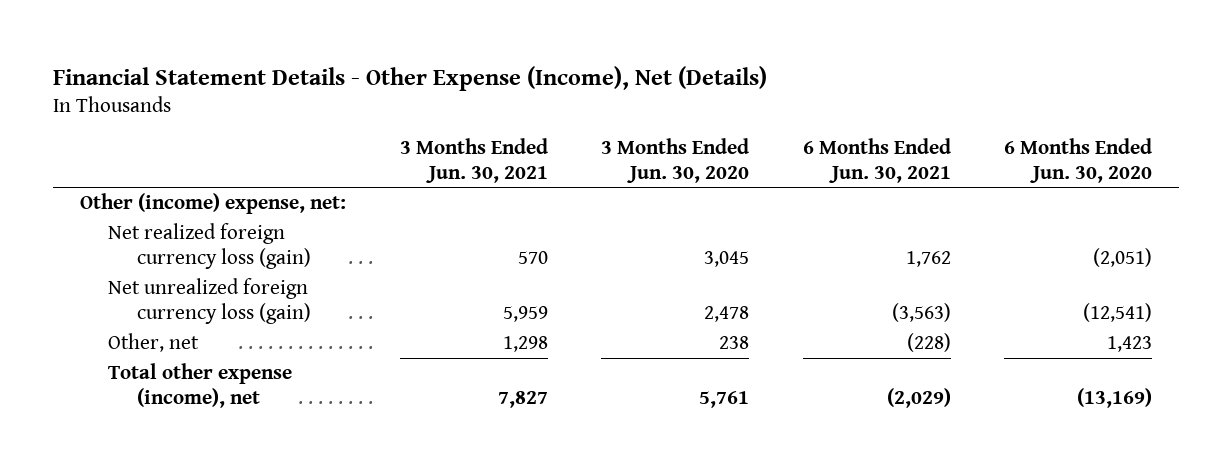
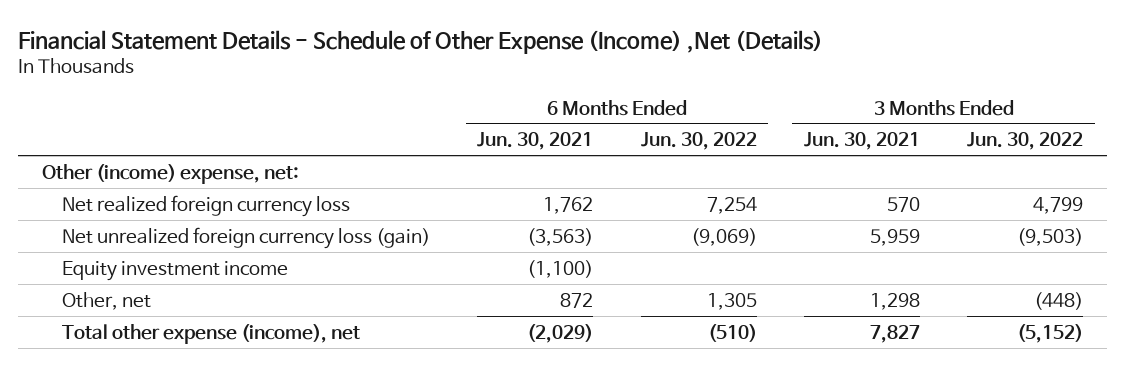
[53,65,768,91] Financial Statement Details - Other Expense (Income), Net (Details) -> [18,29,824,54] Financial Statement Details - Schedule of Other Expense (Income) ,Net (Details)
[601,138,750,183] 3 Months Ended Jun. 30, 2020 -> none
[1004,138,1153,183] 6 Months Ended Jun. 30, 2020 -> none
none -> [640,132,757,151] Jun. 30, 2022
none -> [967,132,1084,151] Jun. 30, 2022
[108,223,311,269] Net realized foreign currency loss (gain) -> [62,194,351,217] Net realized foreign currency loss
none -> [62,260,289,281] Equity investment income
[906,333,951,353] (228) -> [560,292,594,308] 872

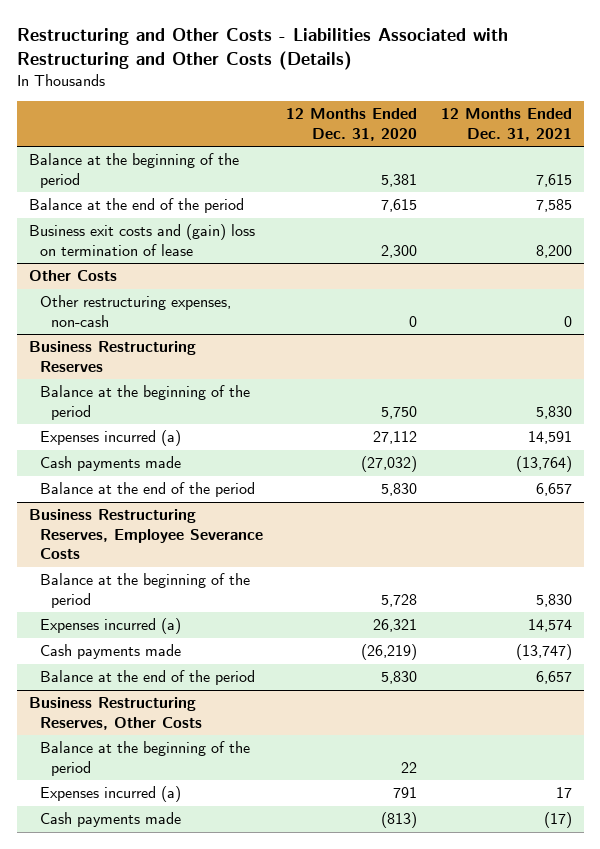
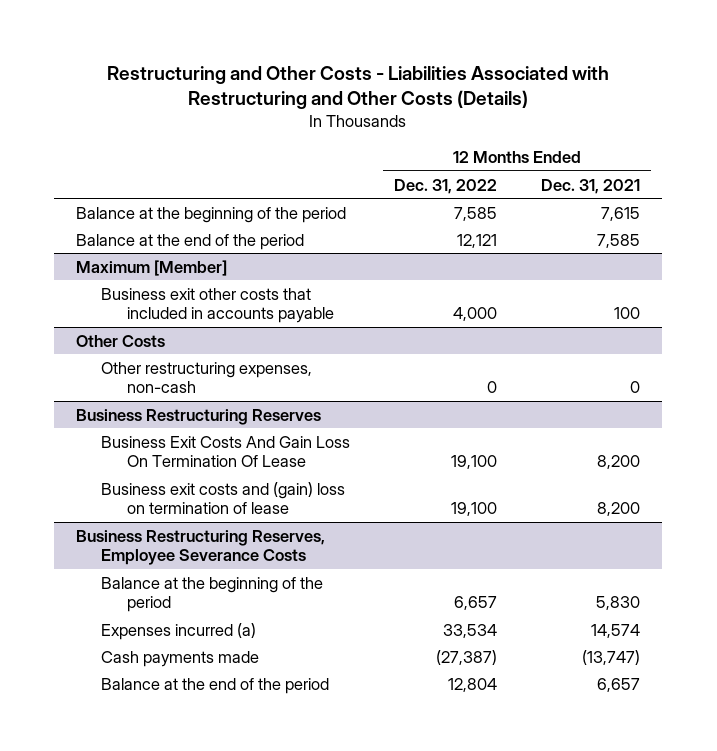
[286,108,418,141] 12 Months Ended Dec. 31, 2020 -> none
none -> [394,178,498,194] Dec. 31, 2022
[28,224,255,256] Business exit costs and (gain) loss on termination of lease -> none
none -> [76,259,228,276] Maximum [Member]
none -> [101,287,334,323] Business exit other costs that included in accounts payable
[39,385,250,420] Balance at the beginning of the period -> none
[39,430,181,447] Expenses incurred (a) -> none
[39,456,181,472] Cash payments made -> none
[39,482,255,498] Balance at the end of the period -> none
none -> [101,435,351,467] Business Exit Costs And Gain Loss On Termination Of Lease
none -> [101,481,346,514] Business exit costs and (gain) loss on termination of lease
[28,697,202,730] Business Restructuring Reserves, Other Costs -> none
[39,741,250,776] Balance at the beginning of the period -> none
[39,786,181,803] Expenses incurred (a) -> none
[39,812,181,828] Cash payments made -> none

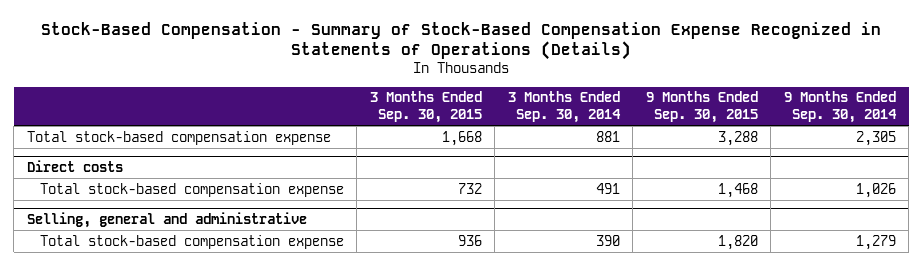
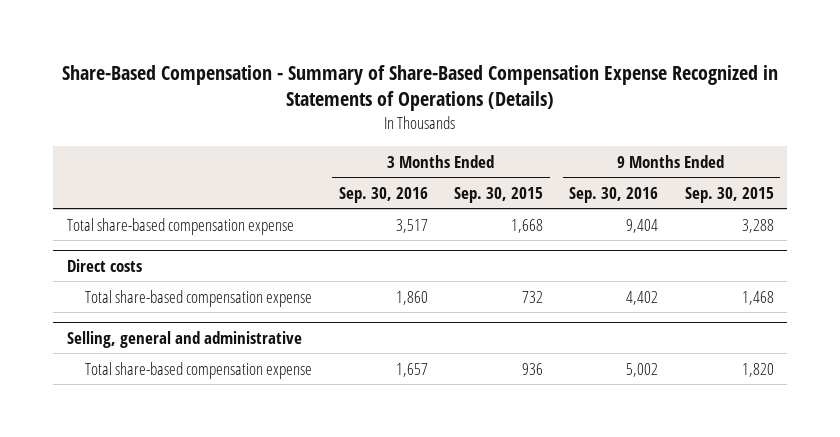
[41,21,882,61] Stock-Based Compensation - Summary of Stock-Based Compensation Expense Recognized in Statements of Operations (Details) -> [62,64,779,112] Share-Based Compensation - Summary of Share-Based Compensation Expense Recognized in Statements of Operations (Details)
[507,91,621,123] 3 Months Ended Sep. 30, 2014 -> none
[783,91,897,123] 9 Months Ended Sep. 30, 2014 -> none
none -> [338,186,428,203] Sep. 30, 2016
none -> [569,186,659,203] Sep. 30, 2016
[26,130,331,145] Total stock-based compensation expense -> [66,217,294,235] Total share-based compensation expense
[39,182,344,197] Total stock-based compensation expense -> [85,289,313,307] Total share-based compensation expense
[39,234,344,249] Total stock-based compensation expense -> [85,361,313,379] Total share-based compensation expense

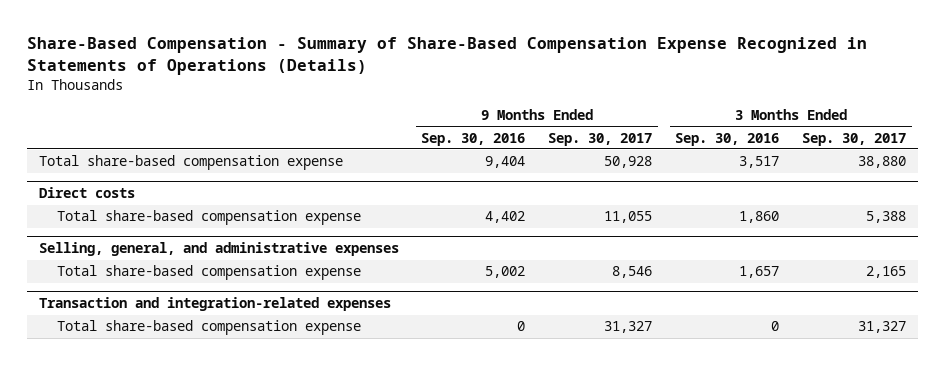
[453,186,543,203] Sep. 30, 2015 -> none
[684,186,774,203] Sep. 30, 2015 -> none
none -> [548,132,653,146] Sep. 30, 2017
none -> [802,132,907,146] Sep. 30, 2017
[66,330,302,348] Selling, general and administrative -> [38,242,399,257] Selling, general, and administrative expenses
none -> [38,297,391,312] Transaction and integration-related expenses
none -> [56,320,361,336] Total share-based compensation expense

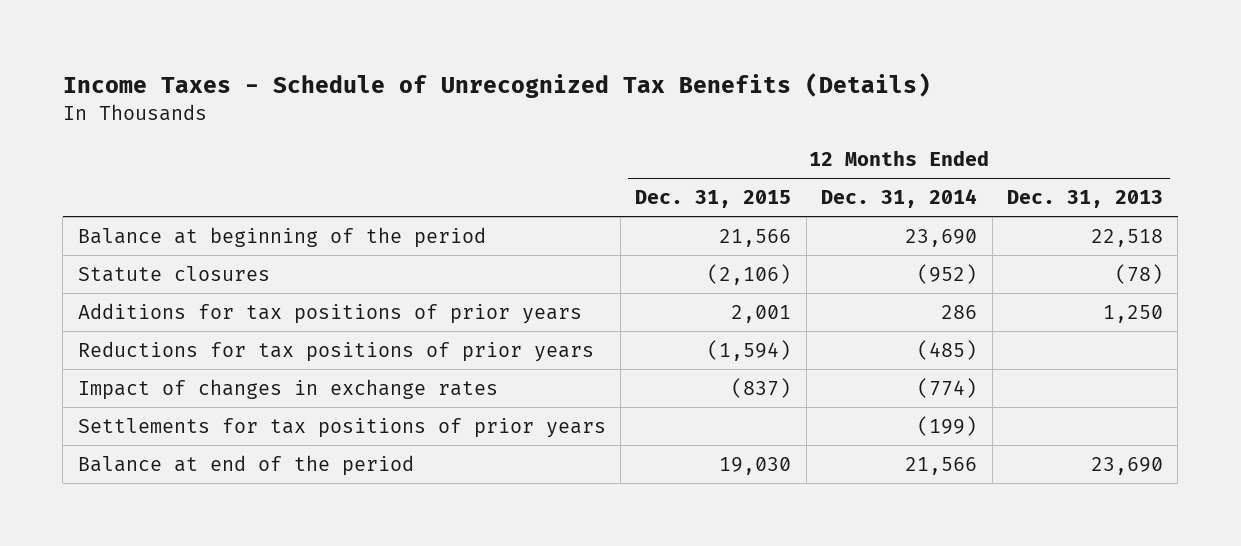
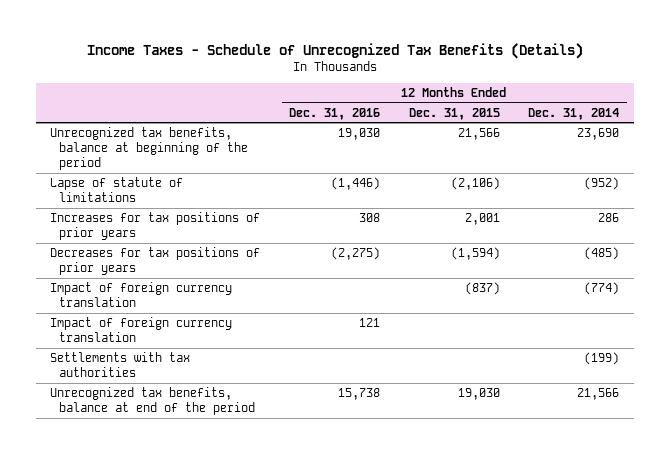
[1006,190,1163,209] Dec. 31, 2013 -> none
none -> [288,107,380,120] Dec. 31, 2016
[77,227,486,249] Balance at beginning of the period -> [50,127,249,171] Unrecognized tax benefits, balance at beginning of the period
[77,266,270,283] Statute closures -> [50,177,184,203] Lapse of statute of limitations
[77,303,582,325] Additions for tax positions of prior years -> [50,212,261,241] Increases for tax positions of prior years
[77,341,594,363] Reductions for tax positions of prior years -> [50,247,261,276] Decreases for tax positions of prior years
[77,379,498,401] Impact of changes in exchange rates -> [50,282,233,308] Impact of foreign currency translation
none -> [50,317,233,343] Impact of foreign currency translation
[77,418,606,439] Settlements for tax positions of prior years -> [50,352,191,378] Settlements with tax authorities
[77,455,414,477] Balance at end of the period -> [50,387,256,416] Unrecognized tax benefits, balance at end of the period

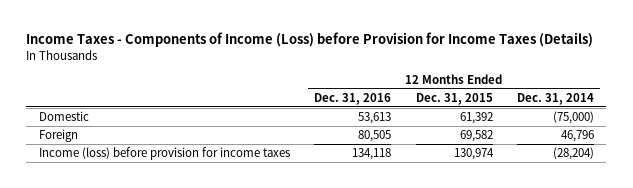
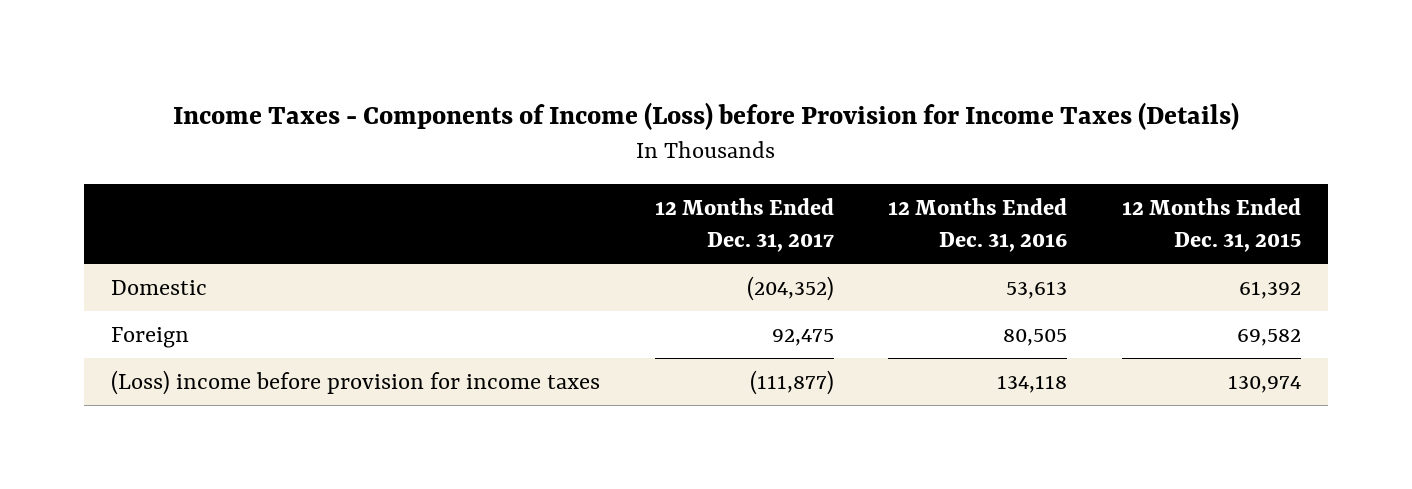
[517,92,595,105] Dec. 31, 2014 -> none
none -> [654,197,834,253] 12 Months Ended Dec. 31, 2017
[38,147,290,161] Income (loss) before provision for income taxes -> [111,369,601,395] (Loss) income before provision for income taxes

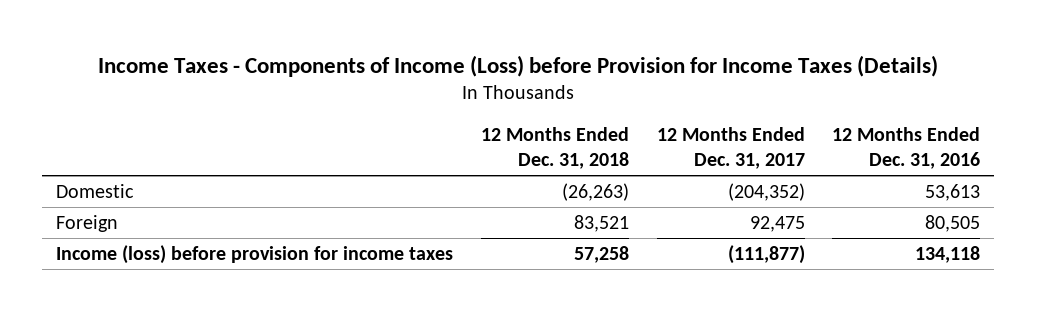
[1121,197,1301,253] 12 Months Ended Dec. 31, 2015 -> none
none -> [480,127,629,170] 12 Months Ended Dec. 31, 2018
[111,369,601,395] (Loss) income before provision for income taxes -> [56,245,454,265] Income (loss) before provision for income taxes

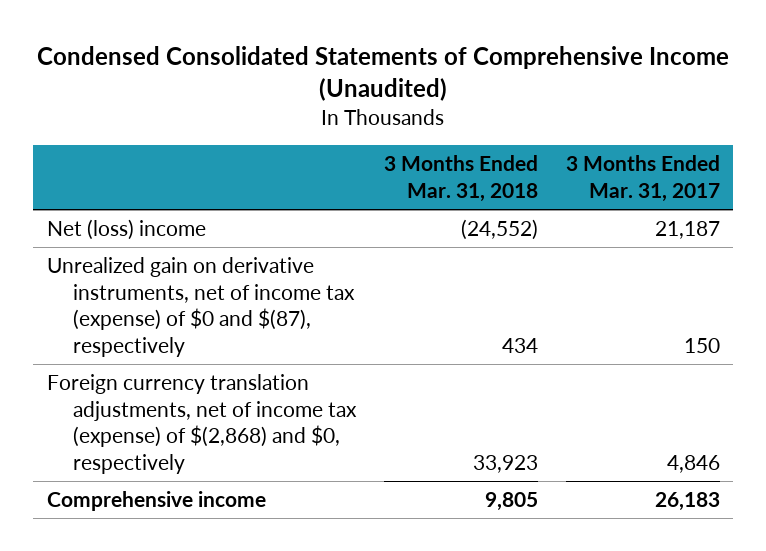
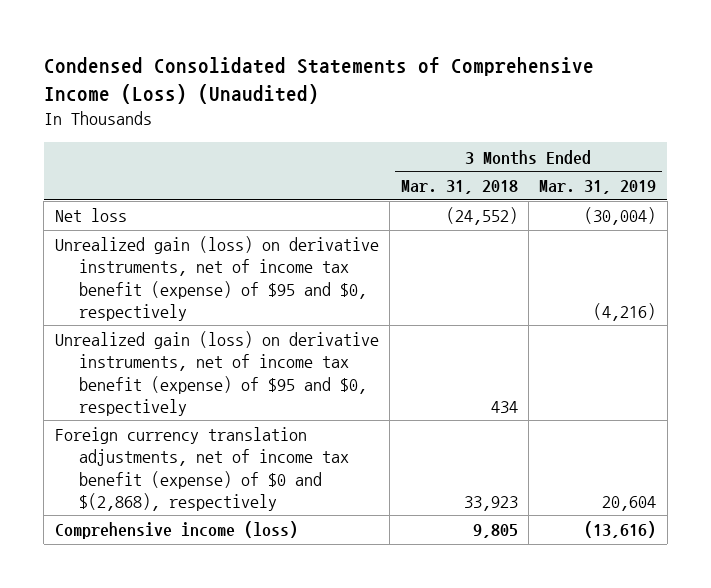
[37,45,730,101] Condensed Consolidated Statements of Comprehensive Income (Unaudited) -> [43,56,594,104] Condensed Consolidated Statements of Comprehensive Income (Loss) (Unaudited)
[565,155,720,202] 3 Months Ended Mar. 31, 2017 -> none
none -> [539,180,657,195] Mar. 31, 2019
[46,219,206,241] Net (loss) income -> [54,208,127,223] Net loss
none -> [54,236,379,321] Unrealized gain (loss) on derivative instruments, net of income tax benefit (expense) of $95 and $0, respectively
[46,257,355,357] Unrealized gain on derivative instruments, net of income tax (expense) of $0 and $(87), respectively -> [54,331,379,416] Unrealized gain (loss) on derivative instruments, net of income tax benefit (expense) of $95 and $0, respectively
[46,374,357,474] Foreign currency translation adjustments, net of income tax (expense) of $(2,868) and $0, respectively -> [54,427,350,511] Foreign currency translation adjustments, net of income tax benefit (expense) of $0 and $(2,868), respectively
[46,491,266,512] Comprehensive income -> [54,521,298,540] Comprehensive income (loss)

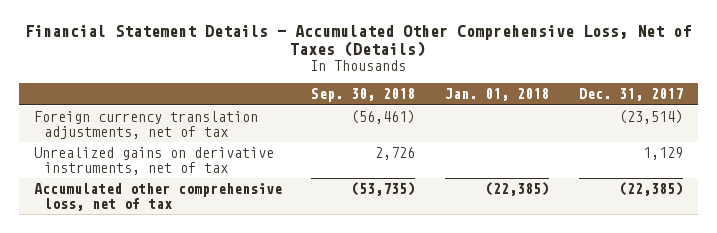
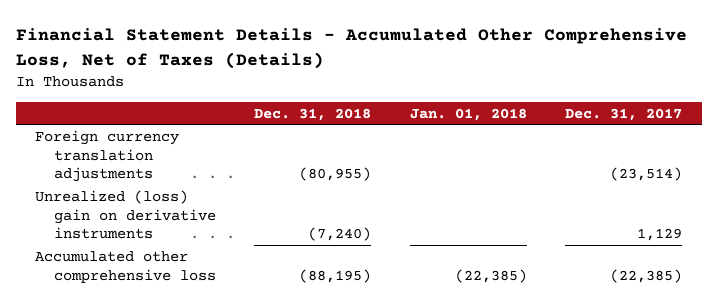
[311,88,416,103] Sep. 30, 2018 -> none
none -> [254,107,372,121] Dec. 31, 2018
[33,111,258,139] Foreign currency translation adjustments, net of tax -> [35,129,180,183] Foreign currency translation adjustments
[33,147,274,175] Unrealized gains on derivative instruments, net of tax -> [35,189,216,240] Unrealized (loss) gain on derivative instruments
[33,183,282,211] Accumulated other comprehensive loss, net of tax -> [35,250,216,283] Accumulated other comprehensive loss

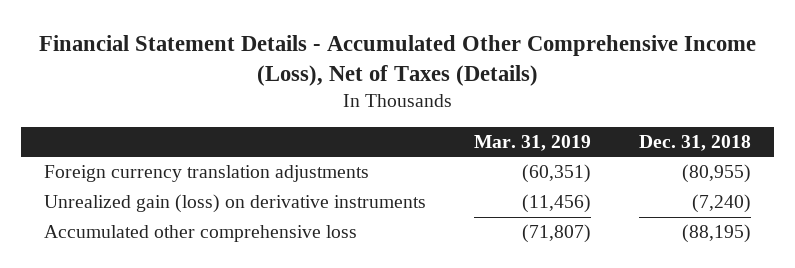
[16,28,688,69] Financial Statement Details - Accumulated Other Comprehensive Loss, Net of Taxes (Details) -> [38,34,756,87] Financial Statement Details - Accumulated Other Comprehensive Income (Loss), Net of Taxes (Details)
[409,107,527,121] Jan. 01, 2018 -> none
[565,107,683,121] Dec. 31, 2017 -> none
none -> [474,134,592,151] Mar. 31, 2019
[35,189,216,240] Unrealized (loss) gain on derivative instruments -> [44,194,427,214] Unrealized gain (loss) on derivative instruments

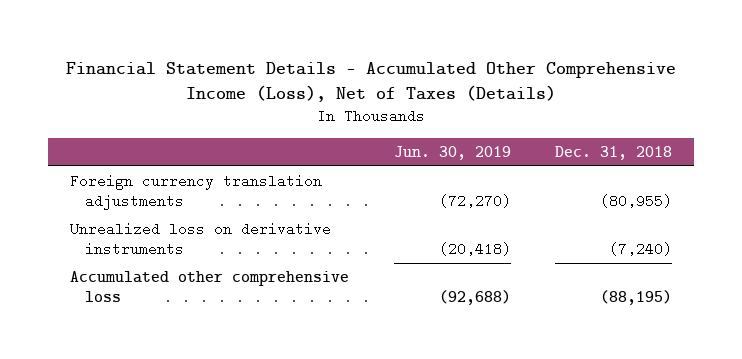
[474,134,592,151] Mar. 31, 2019 -> none
none -> [393,145,511,160] Jun. 30, 2019
[44,194,427,214] Unrealized gain (loss) on derivative instruments -> [70,222,332,257] Unrealized loss on derivative instruments

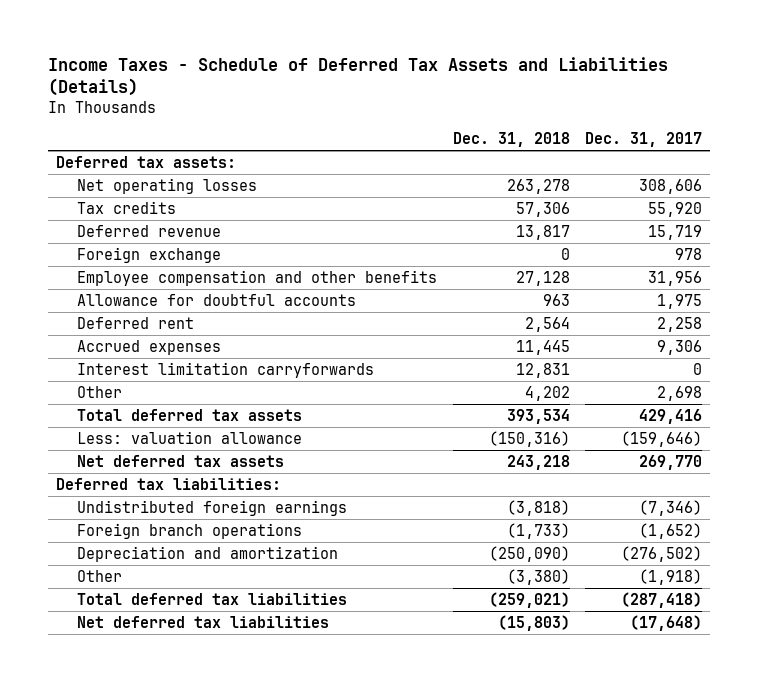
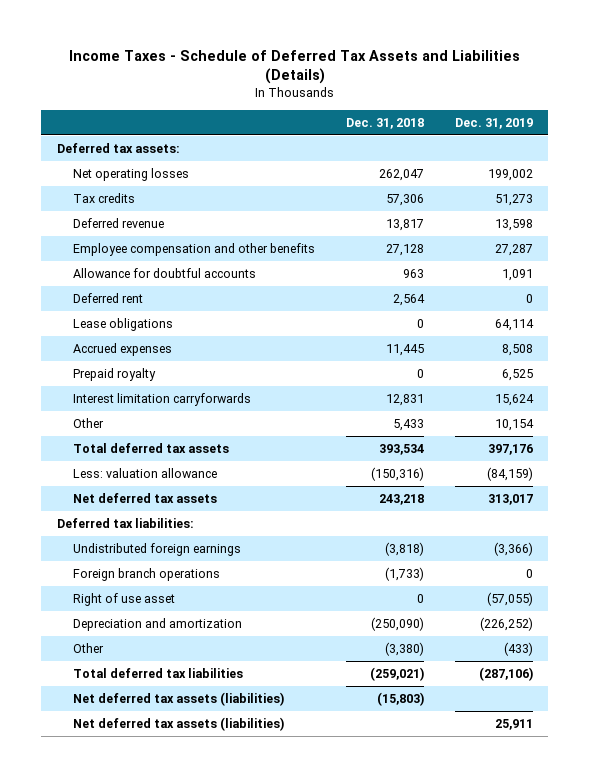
[585,132,703,148] Dec. 31, 2017 -> none
none -> [454,117,533,129] Dec. 31, 2019
[506,178,570,194] 263,278 -> [378,168,424,181] 262,047
[76,246,221,263] Foreign exchange -> none
none -> [72,317,173,331] Lease obligations
none -> [72,367,156,381] Prepaid royalty
[524,385,570,401] 4,202 -> [392,418,424,431] 5,433
none -> [72,592,175,606] Right of use asset
[76,615,329,628] Net deferred tax liabilities -> [72,691,284,706] Net deferred tax assets (liabilities)
none -> [72,716,284,731] Net deferred tax assets (liabilities)

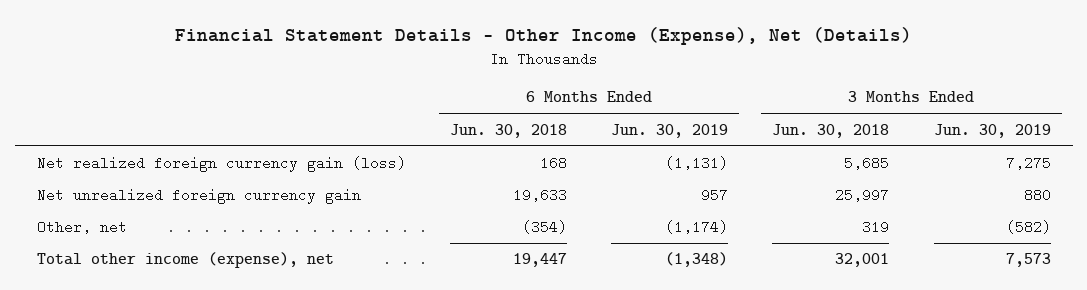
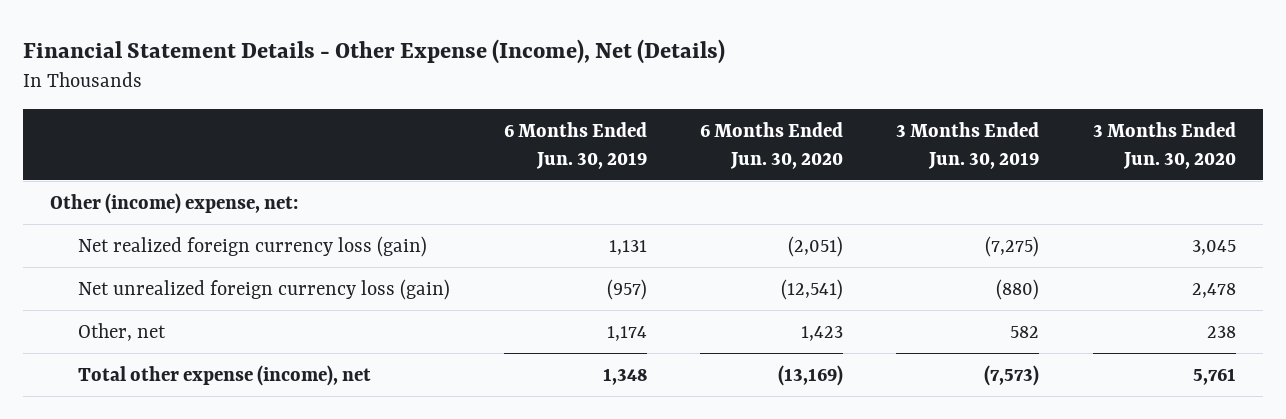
[174,27,912,46] Financial Statement Details - Other Income (Expense), Net (Details) -> [23,38,726,64] Financial Statement Details - Other Expense (Income), Net (Details)
[450,123,568,138] Jun. 30, 2018 -> none
[772,123,890,138] Jun. 30, 2018 -> none
none -> [700,121,844,169] 6 Months Ended Jun. 30, 2020
none -> [1092,121,1236,169] 3 Months Ended Jun. 30, 2020
none -> [50,192,299,214] Other (income) expense, net:
[36,156,406,173] Net realized foreign currency gain (loss) -> [78,235,428,257] Net realized foreign currency loss (gain)
[665,156,729,171] (1,131) -> [608,239,647,255] 1,131
[1005,156,1051,171] 7,275 -> [985,235,1040,257] (7,275)
[36,188,361,205] Net unrealized foreign currency gain -> [78,278,451,300] Net unrealized foreign currency loss (gain)
[701,188,729,203] 957 -> [606,278,647,300] (957)
[1023,188,1051,203] 880 -> [996,278,1040,300] (880)
[665,220,729,235] (1,174) -> [606,325,647,341] 1,174
[1005,220,1051,235] (582) -> [1010,325,1040,338] 582
[36,252,334,269] Total other income (expense), net -> [78,364,372,386] Total other expense (income), net
[665,252,729,268] (1,348) -> [602,367,647,385] 1,348
[1005,253,1051,268] 7,573 -> [984,364,1040,386] (7,573)

